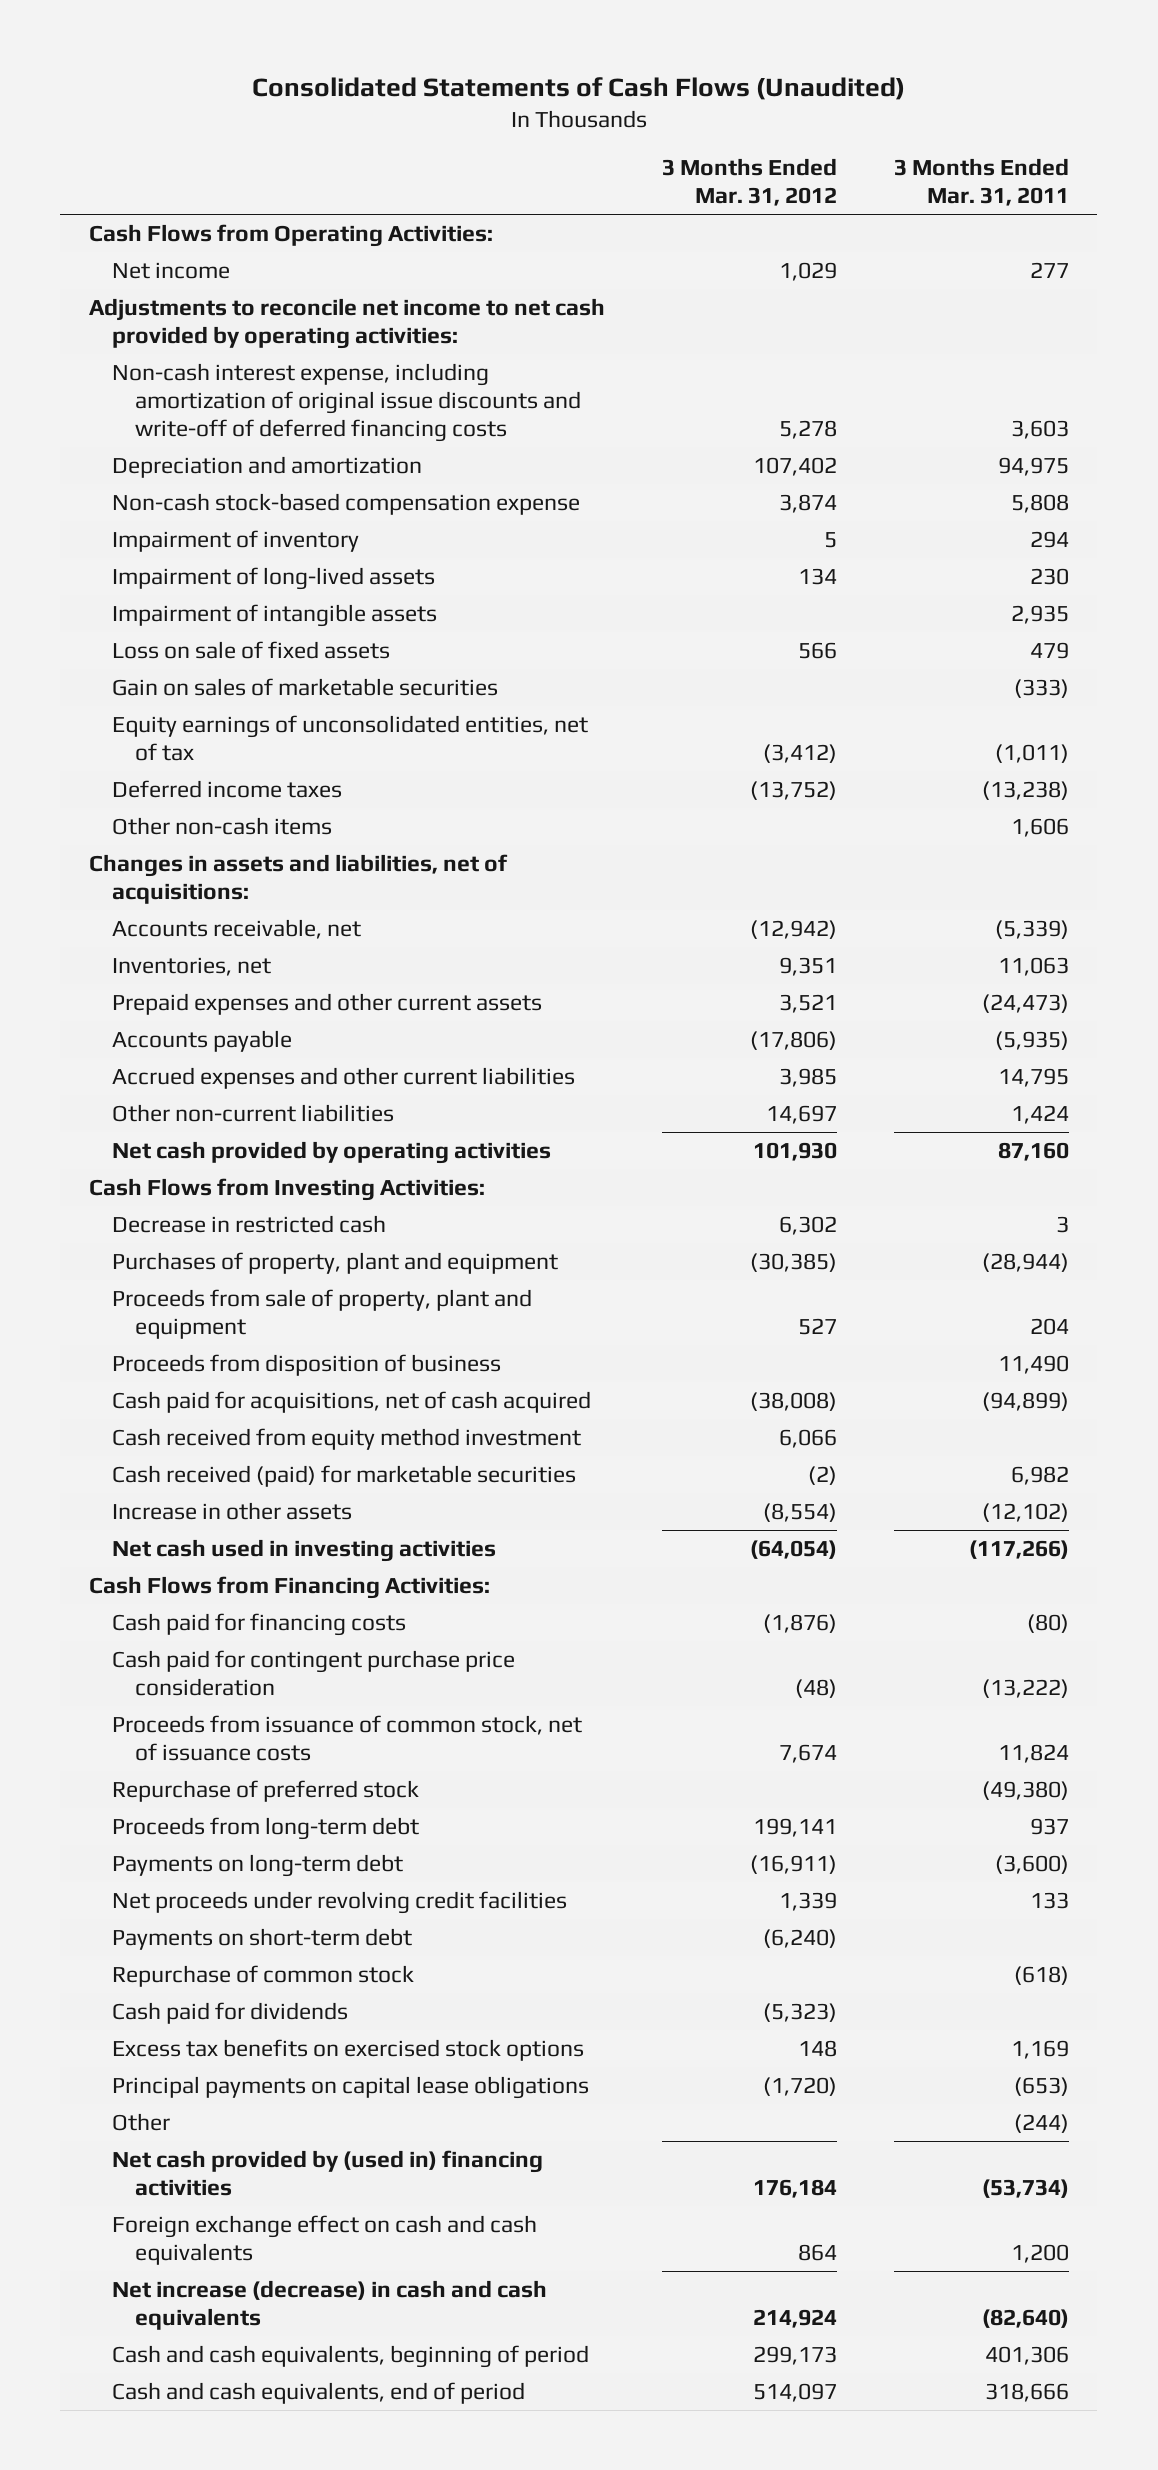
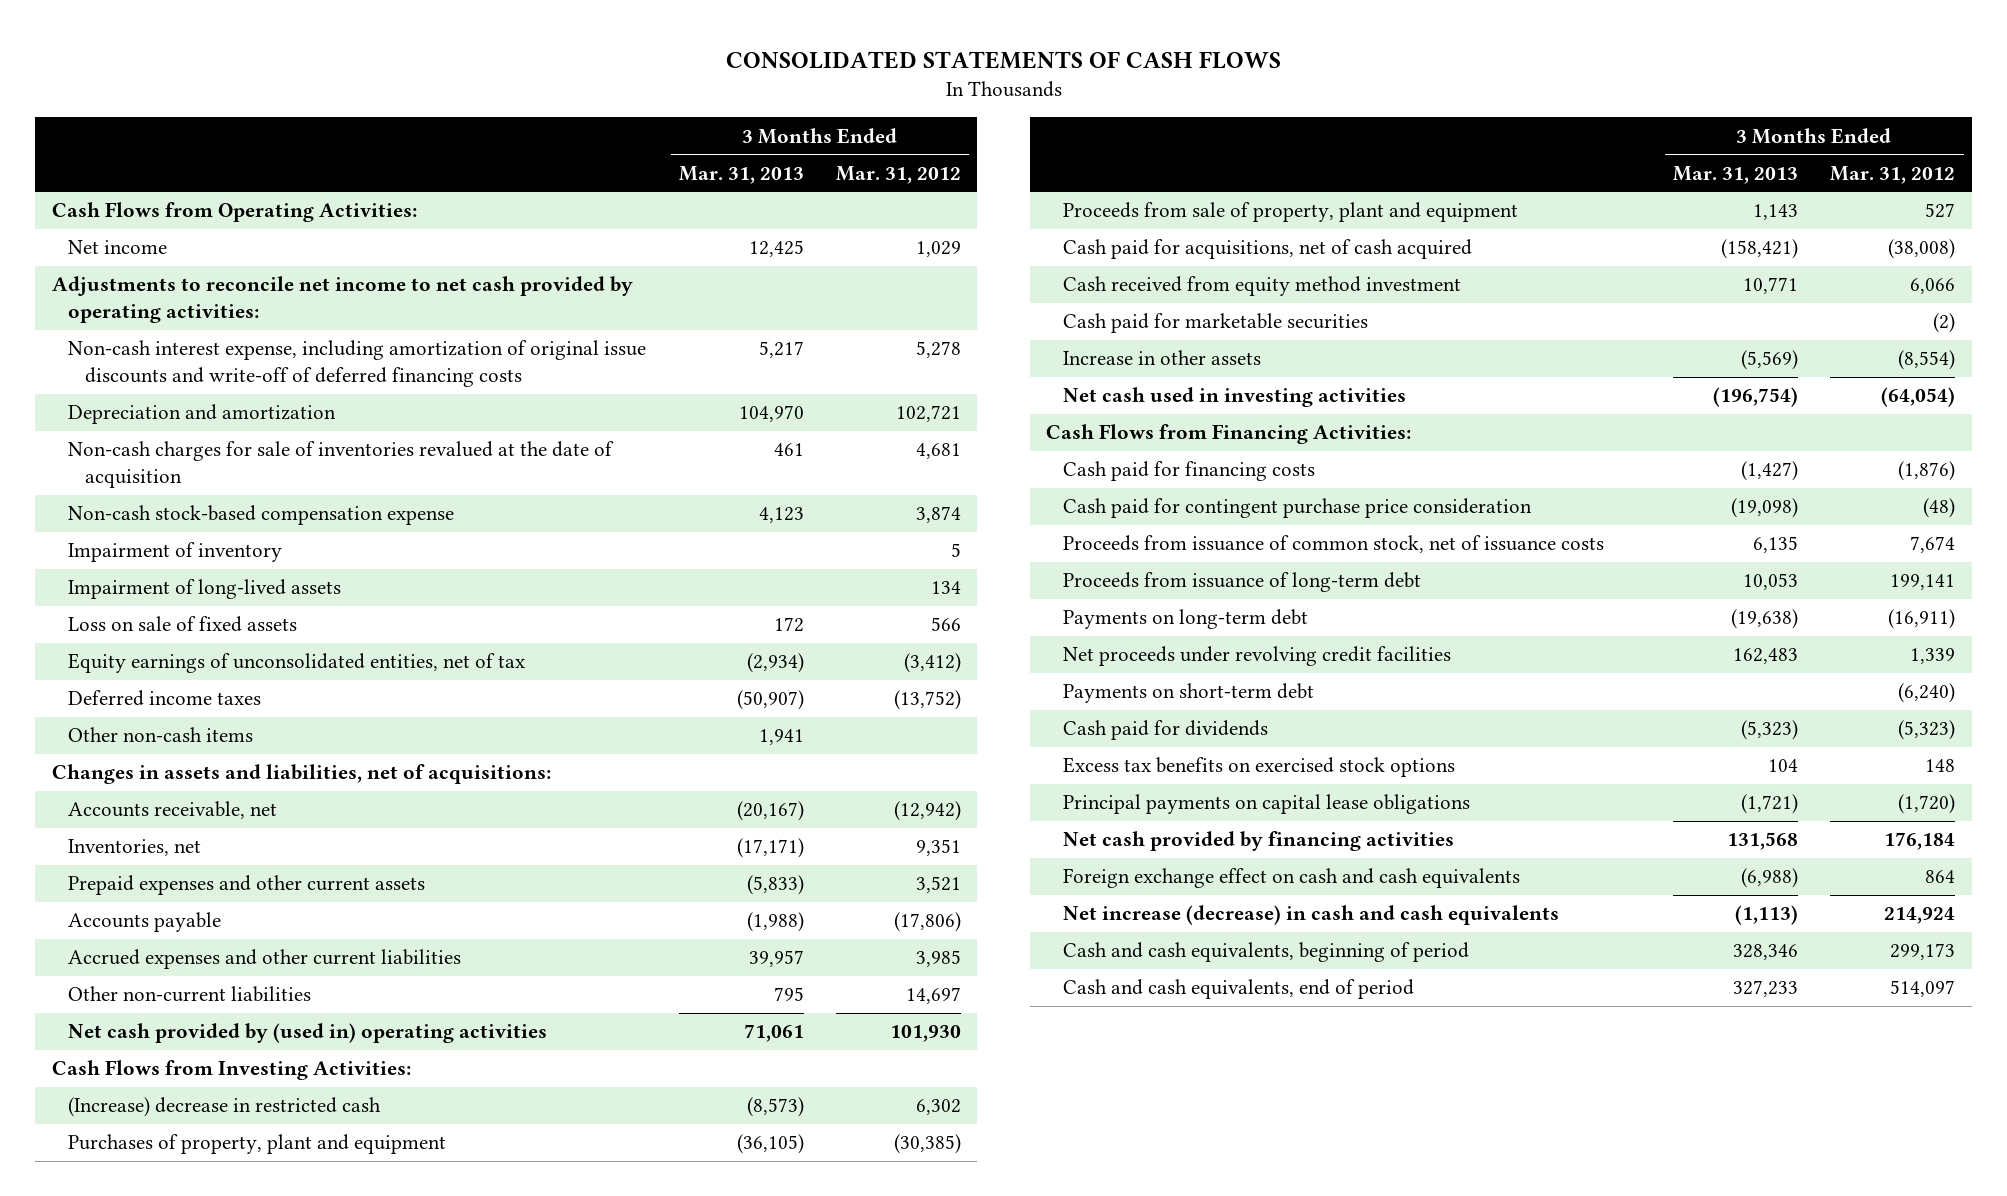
[251,76,905,100] Consolidated Statements of Cash Flows (Unaudited) -> [725,50,1281,69] CONSOLIDATED STATEMENTS OF CASH FLOWS
[893,158,1069,207] 3 Months Ended Mar. 31, 2011 -> none
none -> [678,165,804,184] Mar. 31, 2013
[752,456,837,476] 107,402 -> [896,405,962,423] 102,721
none -> [68,441,615,488] Non-cash charges for sale of inventories revalued at the date of acquisition
[111,603,437,627] Impairment of intangible assets -> none
[111,677,498,696] Gain on sales of marketable securities -> none
[111,1140,551,1164] Net cash provided by operating activities -> [68,1023,548,1044] Net cash provided by (used in) operating activities
[111,1214,386,1233] Decrease in restricted cash -> [68,1097,382,1118] (Increase) decrease in restricted cash
[111,1353,501,1376] Proceeds from disposition of business -> none
[111,1464,576,1487] Cash received (paid) for marketable securities -> [1062,313,1368,334] Cash paid for marketable securities
[111,1779,419,1802] Repurchase of preferred stock -> none
[111,1816,419,1840] Proceeds from long-term debt -> [1062,572,1421,593] Proceeds from issuance of long-term debt
[111,1964,414,1987] Repurchase of common stock -> none
[111,2112,170,2131] Other -> none
[111,2149,543,2196] Net cash provided by (used in) financing activities -> [1062,831,1454,852] Net cash provided by financing activities

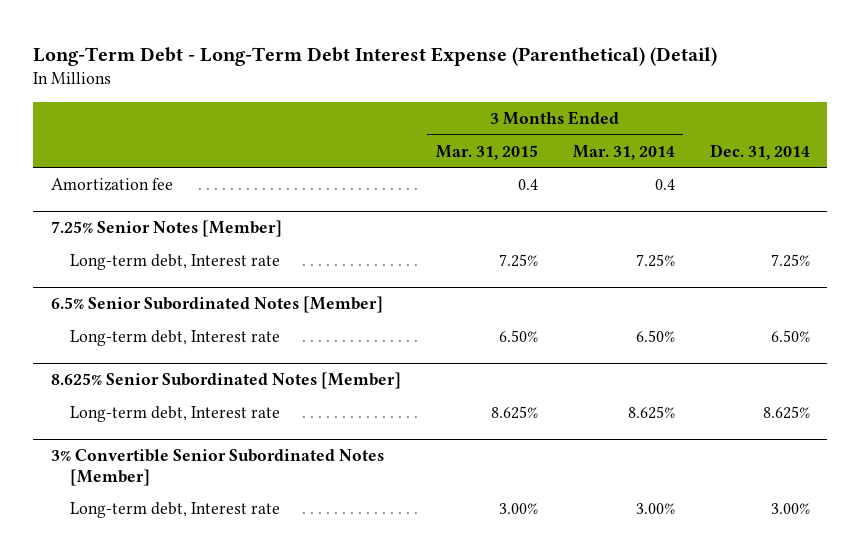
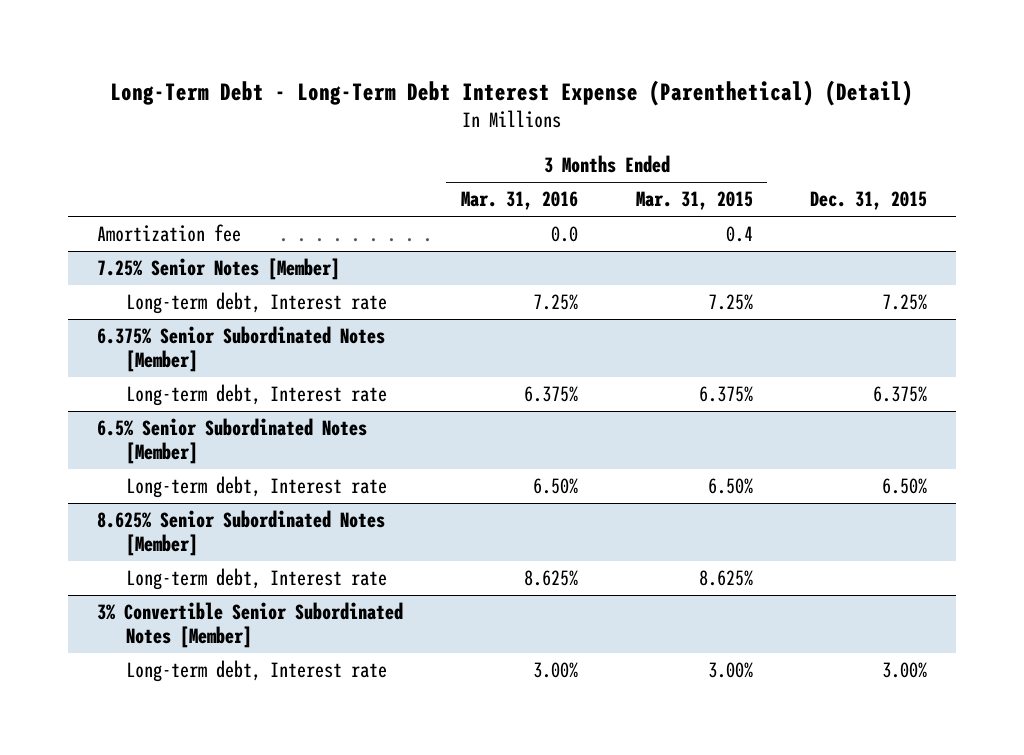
[572,144,675,160] Mar. 31, 2014 -> none
[709,143,810,160] Dec. 31, 2014 -> none
none -> [460,191,578,211] Mar. 31, 2016
none -> [810,191,928,211] Dec. 31, 2015
none -> [96,326,385,372] 6.375% Senior Subordinated Notes [Member]
none -> [125,384,387,407] Long-term debt, Interest rate

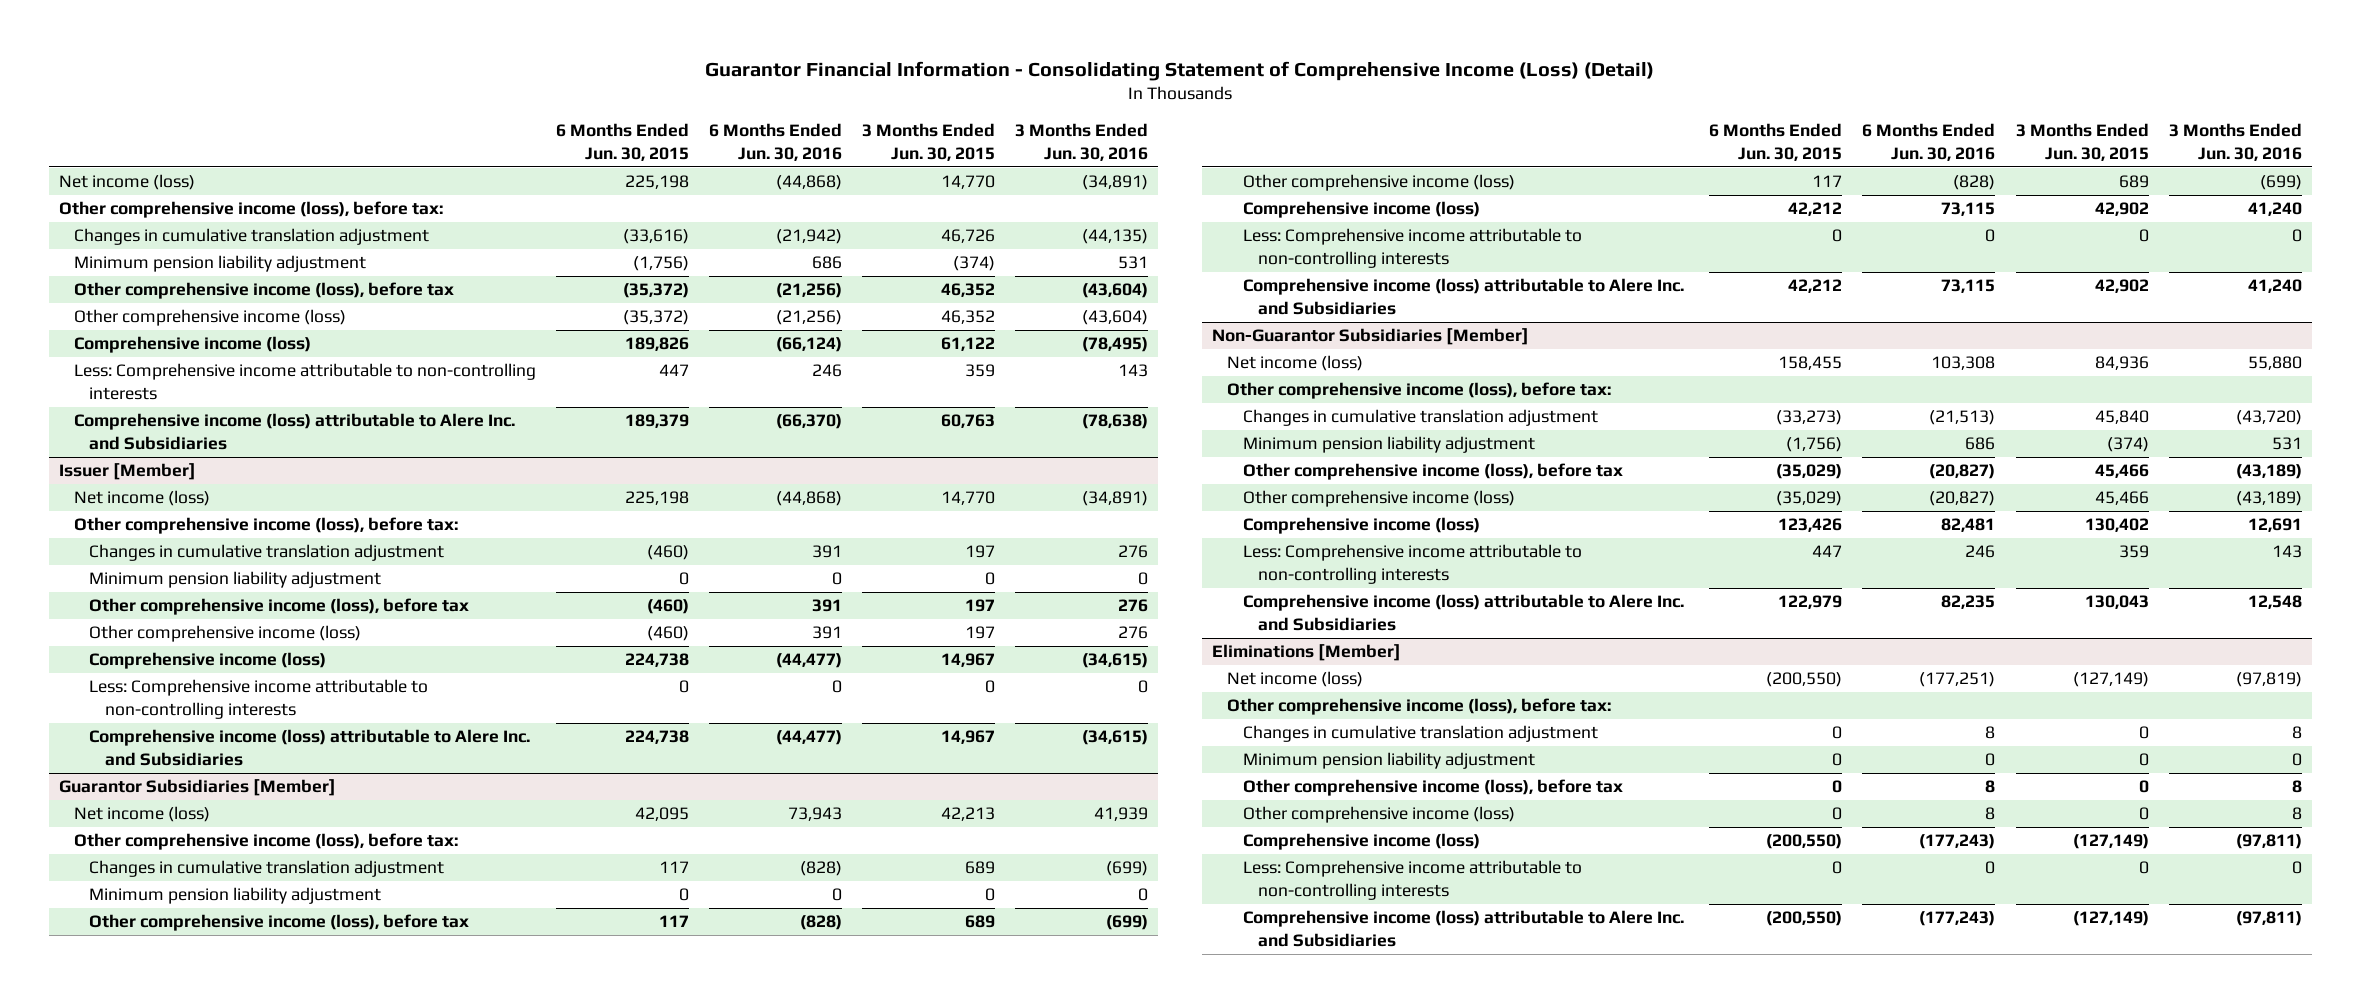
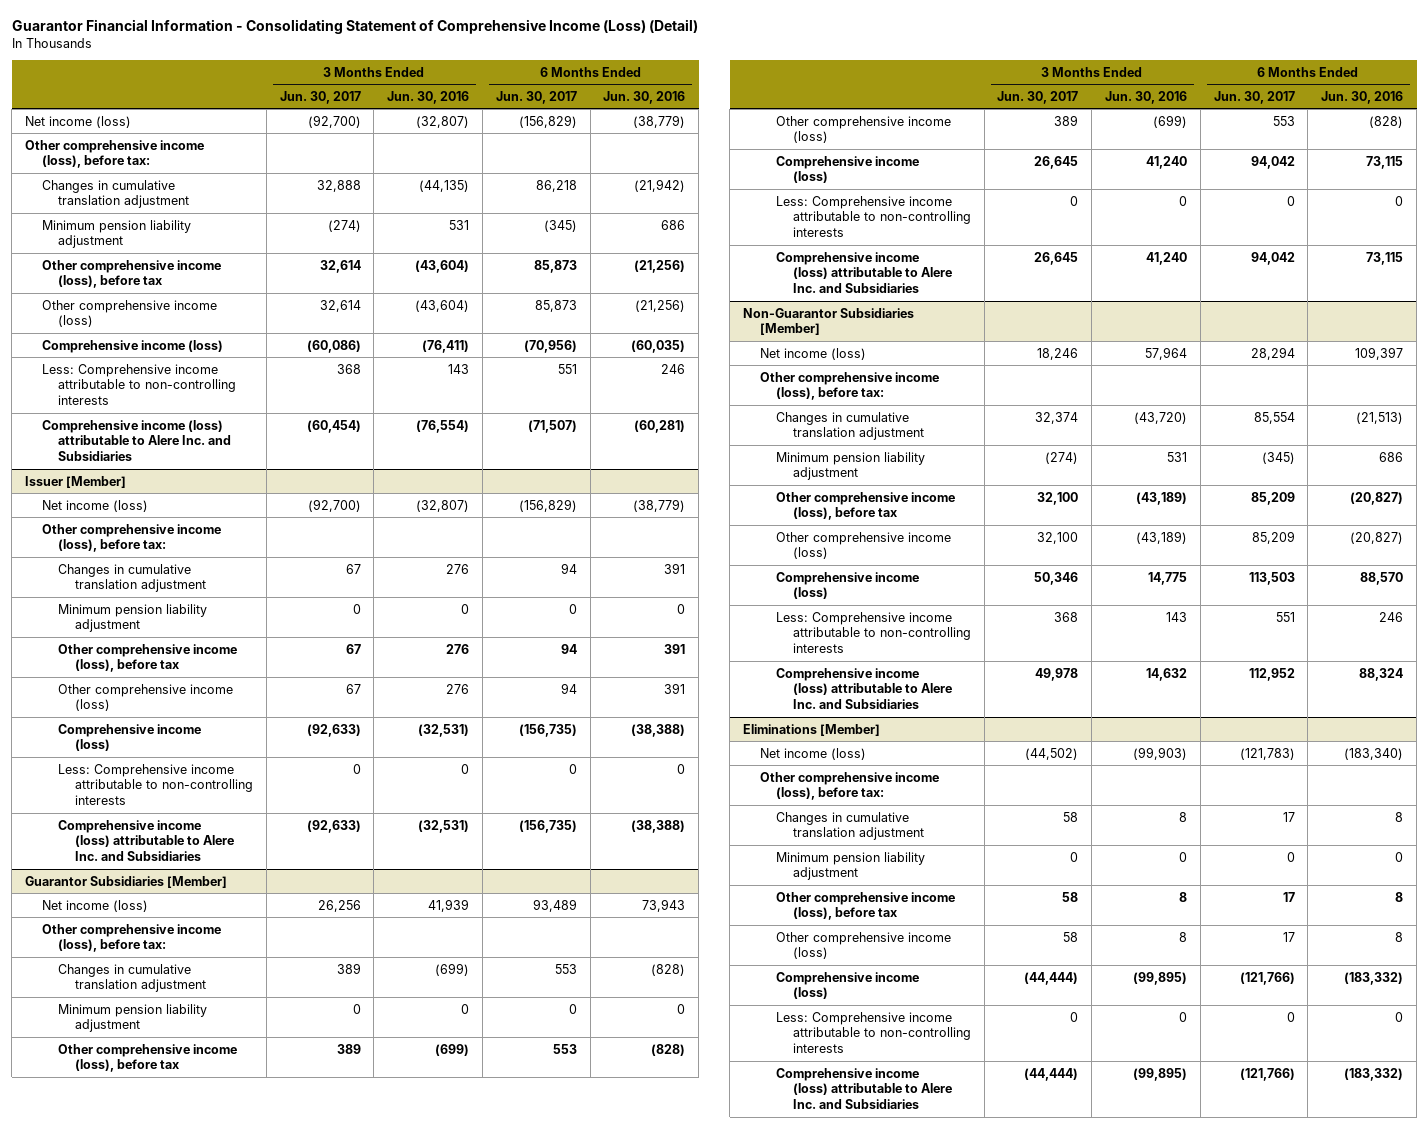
[555,123,689,161] 6 Months Ended Jun. 30, 2015 -> none
[862,123,996,161] 3 Months Ended Jun. 30, 2015 -> none
none -> [279,90,361,104] Jun. 30, 2017
none -> [495,90,577,104] Jun. 30, 2017
[776,175,843,191] (44,868) -> [633,114,686,128] (38,779)
[1082,175,1149,191] (34,891) -> [416,115,470,128] (32,807)
[776,337,843,353] (66,124) -> [631,339,686,353] (60,035)
[1082,337,1149,353] (78,495) -> [422,339,470,353] (76,411)
[776,414,843,430] (66,370) -> [634,419,686,433] (60,281)
[1082,414,1149,430] (78,638) -> [416,419,470,433] (76,554)
[776,491,843,507] (44,868) -> [633,498,686,512] (38,779)
[1082,491,1149,507] (34,891) -> [416,499,470,512] (32,807)
[776,653,843,669] (44,477) -> [631,723,686,737] (38,388)
[1082,653,1149,669] (34,615) -> [418,723,470,737] (32,531)
[776,730,843,746] (44,477) -> [631,819,686,833] (38,388)
[1082,730,1149,746] (34,615) -> [418,819,470,833] (32,531)
[1931,356,1996,371] 103,308 -> [1355,346,1404,360] 109,397
[2247,356,2302,371] 55,880 -> [1145,346,1188,360] 57,964
[1941,518,1996,533] 82,481 -> [1360,571,1404,585] 88,570
[2247,518,2302,533] 12,691 -> [1148,571,1188,585] 14,775
[1941,595,1996,610] 82,235 -> [1359,667,1404,681] 88,324
[2247,595,2302,610] 12,548 -> [1146,667,1188,681] 14,632
[1919,672,1996,688] (177,251) -> [1344,747,1404,760] (183,340)
[2235,672,2302,688] (97,819) -> [1133,746,1188,760] (99,903)
[1919,834,1996,850] (177,243) -> [1344,971,1404,985] (183,332)
[2235,834,2302,850] (97,811) -> [1133,971,1188,985] (99,895)
[1919,911,1996,927] (177,243) -> [1344,1067,1404,1081] (183,332)
[2235,911,2302,927] (97,811) -> [1133,1067,1188,1081] (99,895)

